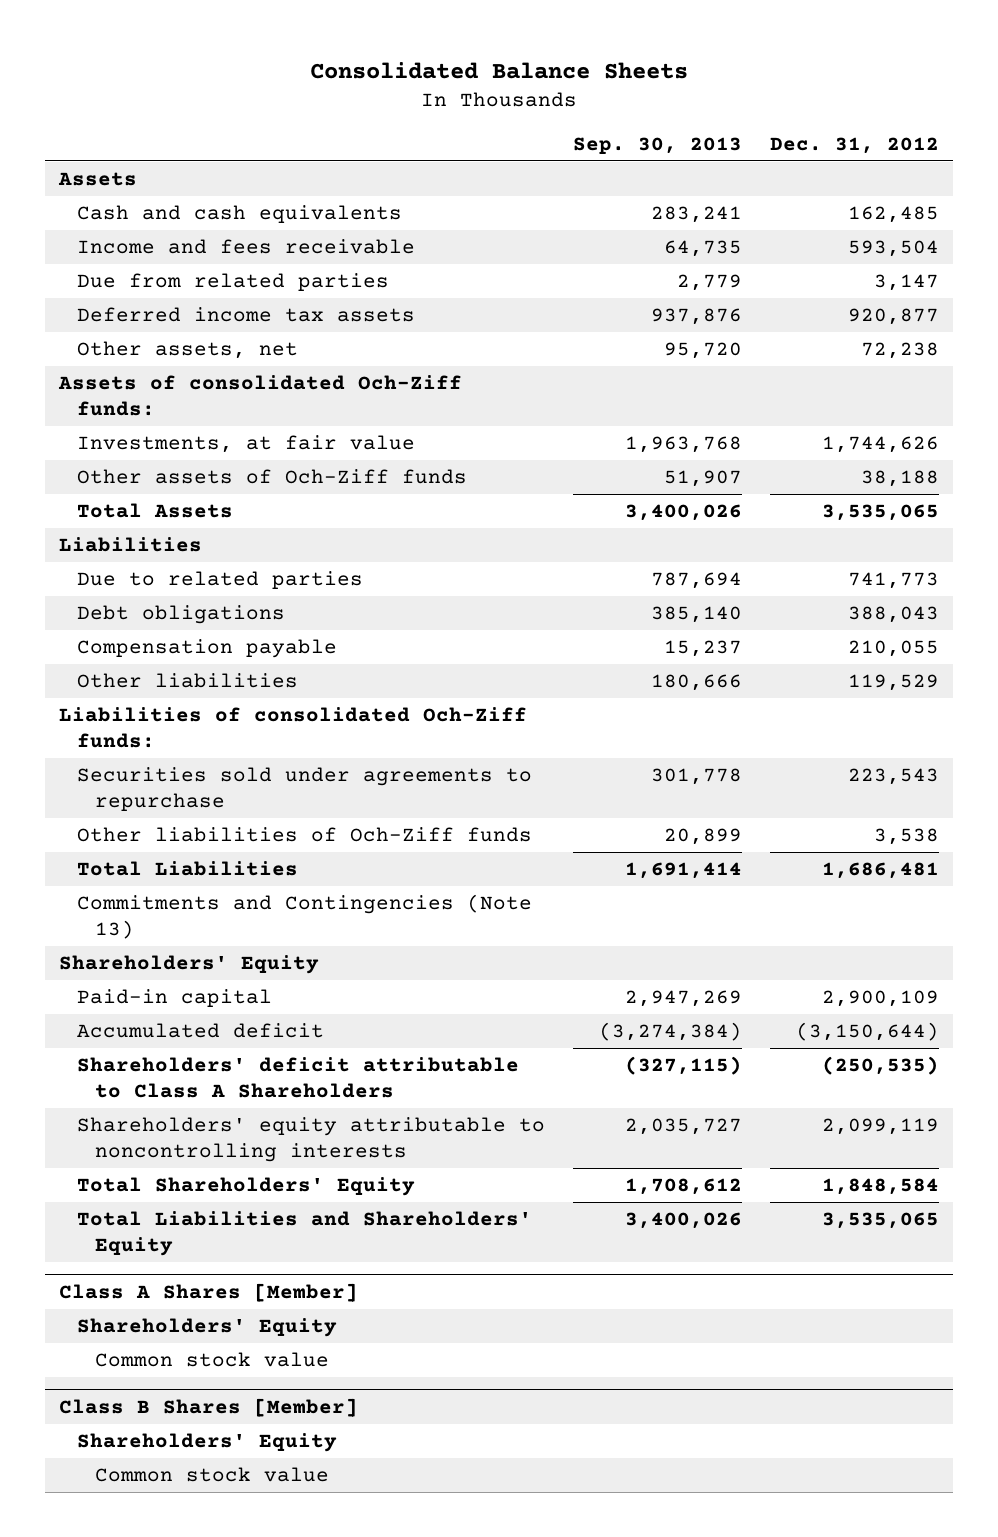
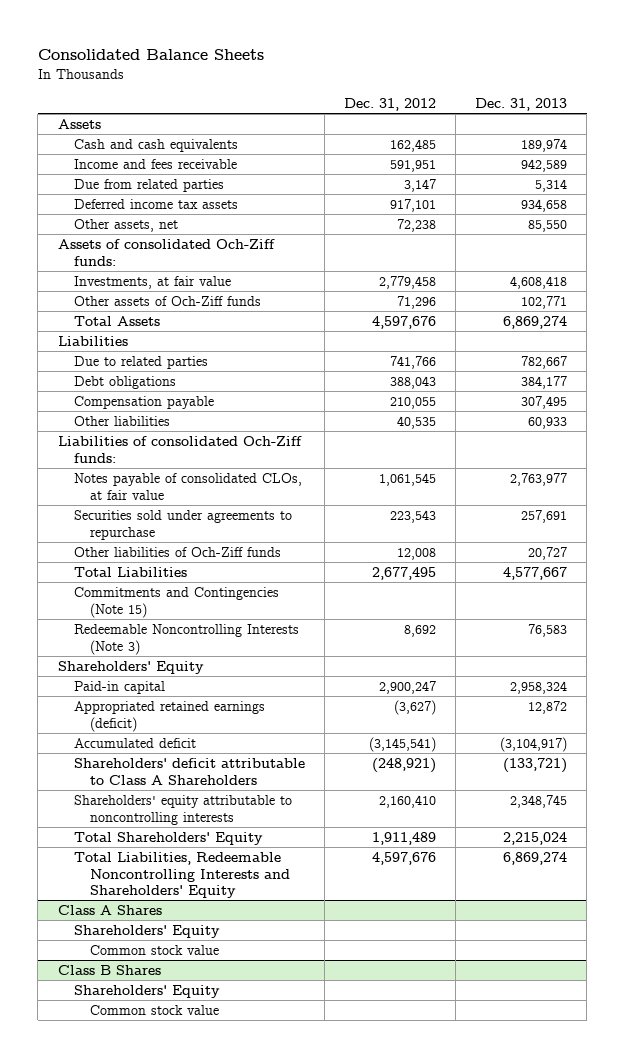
[572,136,742,154] Sep. 30, 2013 -> none
none -> [475,97,568,111] Dec. 31, 2013
[847,240,939,258] 593,504 -> [390,160,437,173] 591,951
[847,308,939,326] 920,877 -> [390,199,437,213] 917,101
[821,436,939,454] 1,744,626 -> [379,276,437,290] 2,779,458
[860,470,939,488] 38,188 -> [397,296,437,310] 71,296
[821,504,939,522] 3,535,065 -> [372,316,437,330] 4,597,676
[847,572,939,590] 741,773 -> [390,356,437,370] 741,766
[847,674,939,692] 119,529 -> [397,416,437,430] 40,535
none -> [73,473,302,500] Notes payable of consolidated CLOs, at fair value
[873,828,939,846] 3,538 -> [397,548,437,561] 12,008
[821,862,939,880] 1,686,481 -> [372,567,437,581] 2,677,495
[77,894,533,940] Commitments and Contingencies (Note 13) -> [73,587,279,618] Commitments and Contingencies (Note 15)
none -> [73,624,299,655] Redeemable Noncontrolling Interests (Note 3)
[821,990,939,1008] 2,900,109 -> [379,681,437,695] 2,900,247
none -> [73,701,265,732] Appropriated retained earnings (deficit)
[795,1022,939,1042] (3,150,644) -> [369,737,437,753] (3,145,541)
[821,1056,939,1076] (250,535) -> [372,758,437,774] (248,921)
[821,1118,939,1136] 2,099,119 -> [379,795,437,809] 2,160,410
[821,1178,939,1196] 1,848,584 -> [372,832,437,846] 1,911,489
[77,1211,533,1257] Total Liabilities and Shareholders' Equity -> [73,852,291,899] Total Liabilities, Redeemable Noncontrolling Interests and Shareholders' Equity
[821,1212,939,1230] 3,535,065 -> [372,852,437,866] 4,597,676
[59,1283,359,1303] Class A Shares [Member] -> [57,905,162,916] Class A Shares
[59,1398,359,1418] Class B Shares [Member] -> [57,965,161,976] Class B Shares

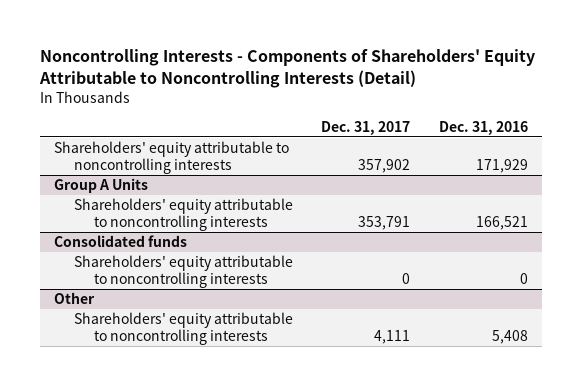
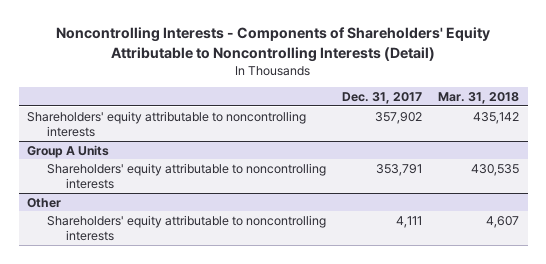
[438,120,528,135] Dec. 31, 2016 -> none
none -> [438,91,520,104] Mar. 31, 2018
[54,235,188,248] Consolidated funds -> none
[74,255,294,288] Shareholders' equity attributable to noncontrolling interests -> none

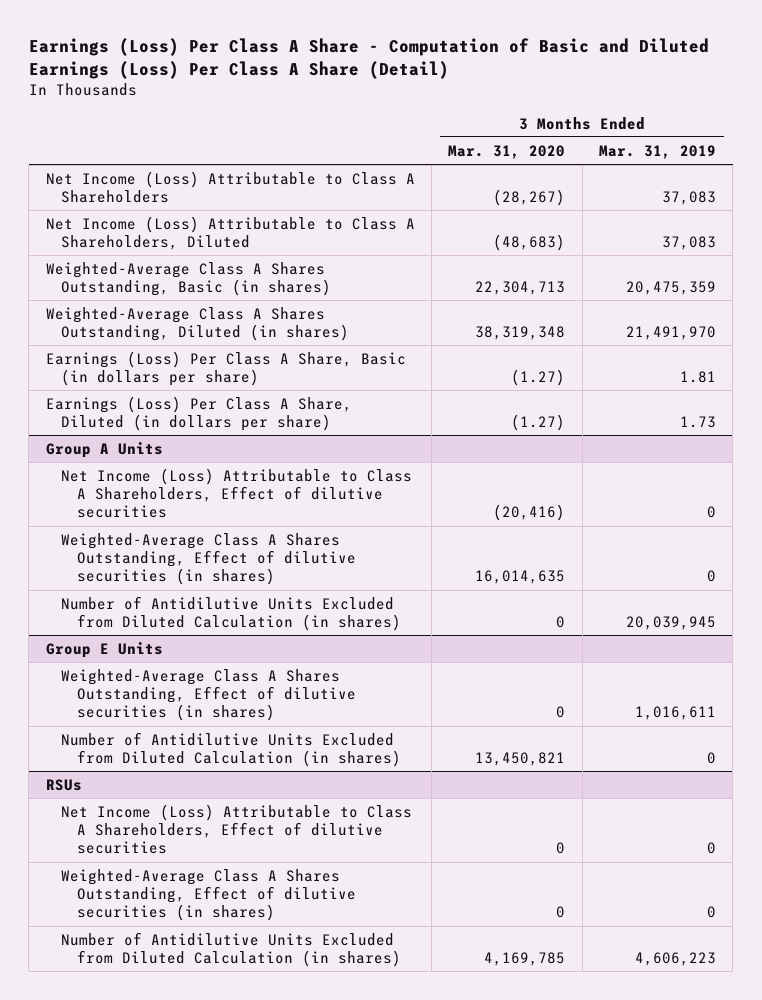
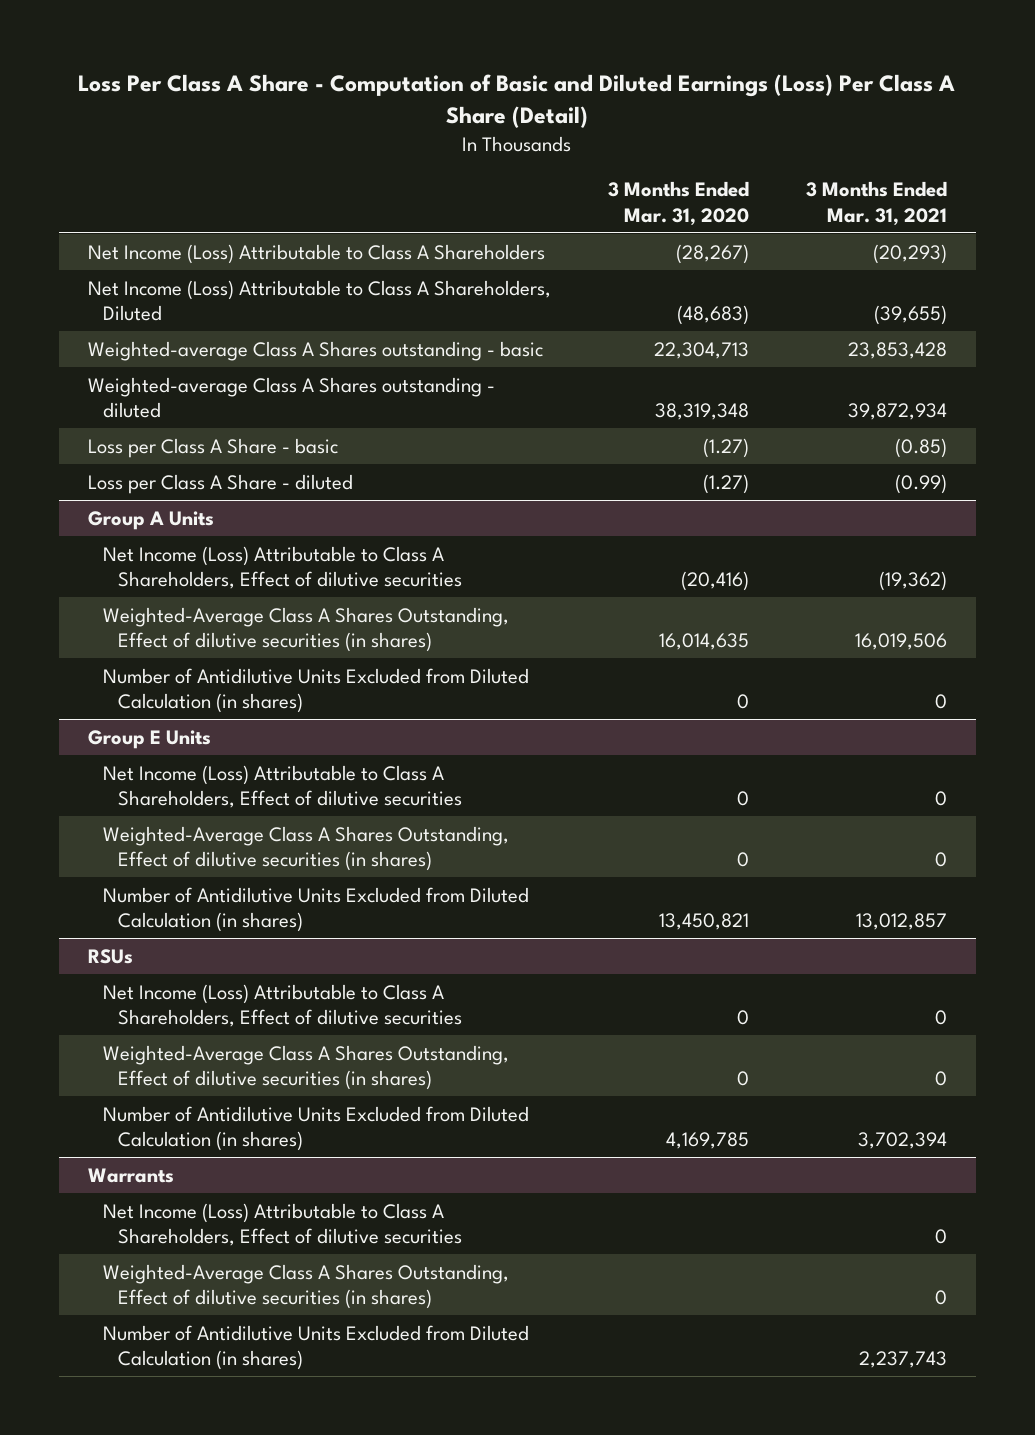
[28,37,709,79] Earnings (Loss) Per Class A Share - Computation of Basic and Diluted Earnings (Loss) Per Class A Share (Detail) -> [78,74,956,129] Loss Per Class A Share - Computation of Basic and Diluted Earnings (Loss) Per Class A Share (Detail)
[599,144,717,159] Mar. 31, 2019 -> none
none -> [805,181,947,226] 3 Months Ended Mar. 31, 2021
[45,261,332,297] Weighted-Average Class A Shares Outstanding, Basic (in shares) -> [87,340,543,361] Weighted-average Class A Shares outstanding - basic
[45,306,350,342] Weighted-Average Class A Shares Outstanding, Diluted (in shares) -> [87,376,495,419] Weighted-average Class A Shares outstanding - diluted
[45,350,406,387] Earnings (Loss) Per Class A Share, Basic (in dollars per share) -> [87,437,338,458] Loss per Class A Share - basic
[45,395,352,432] Earnings (Loss) Per Class A Share, Diluted (in dollars per share) -> [87,473,353,494] Loss per Class A Share - diluted
none -> [102,764,462,809] Net Income (Loss) Attributable to Class A Shareholders, Effect of dilutive securities
none -> [87,1167,174,1183] Warrants
none -> [102,1202,462,1247] Net Income (Loss) Attributable to Class A Shareholders, Effect of dilutive securities
none -> [102,1263,509,1310] Weighted-Average Class A Shares Outstanding, Effect of dilutive securities (in shares)
none -> [102,1324,529,1371] Number of Antidilutive Units Excluded from Diluted Calculation (in shares)

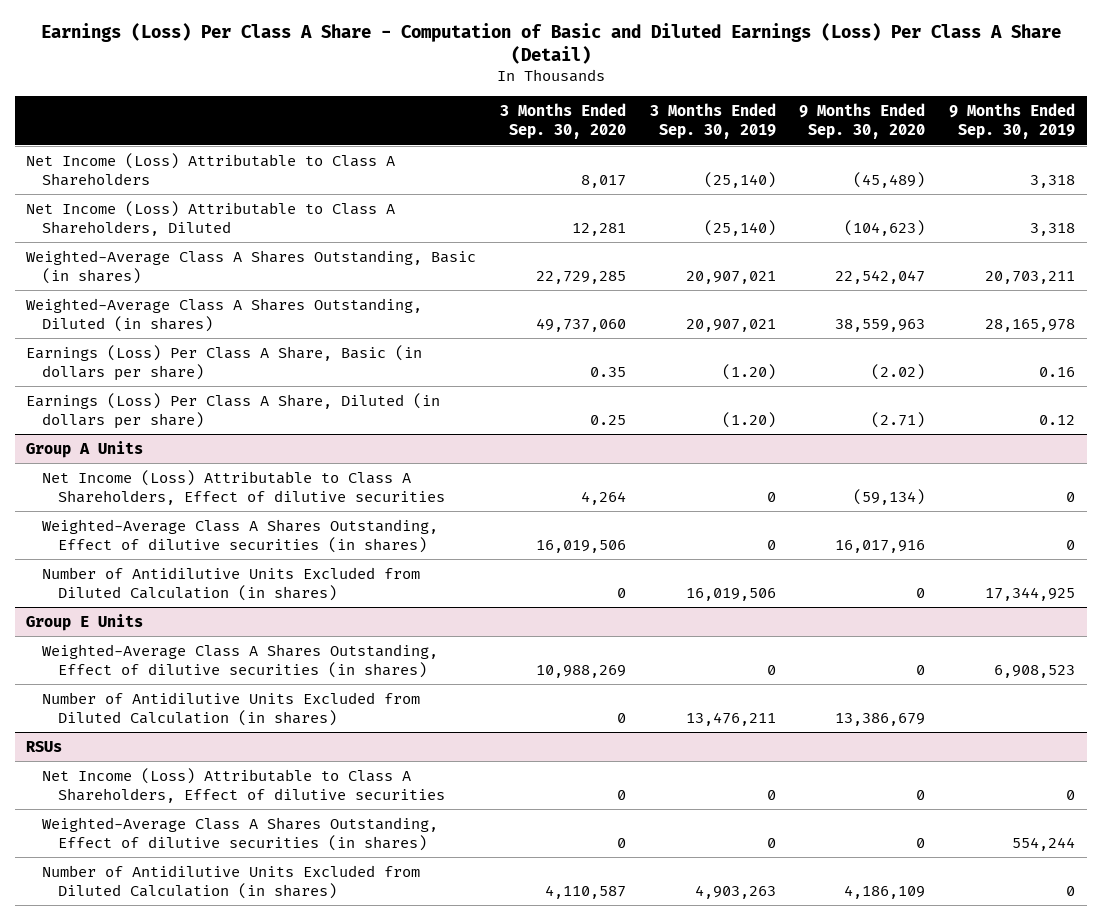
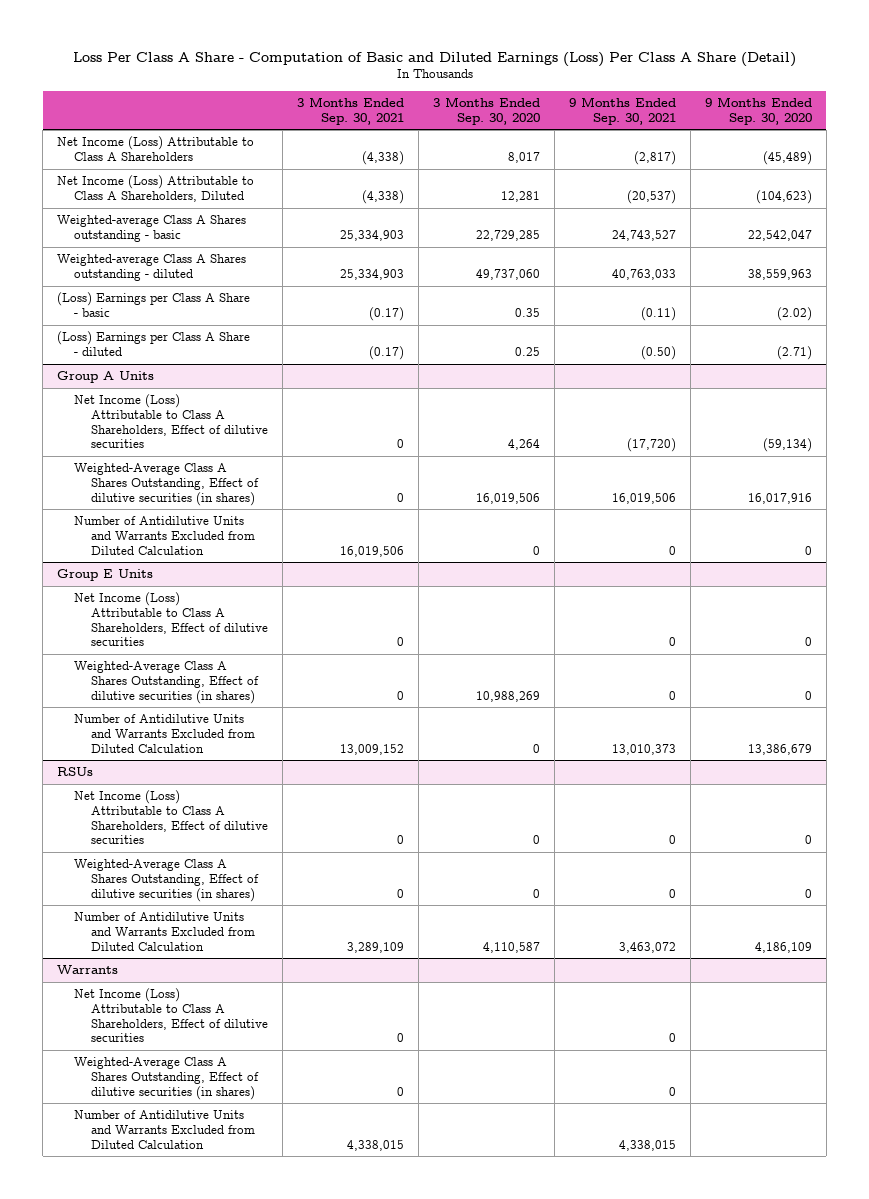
[40,22,1061,65] Earnings (Loss) Per Class A Share - Computation of Basic and Diluted Earnings (Loss) Per Class A Share (Detail) -> [72,51,796,67] Loss Per Class A Share - Computation of Basic and Diluted Earnings (Loss) Per Class A Share (Detail)
[649,103,776,140] 3 Months Ended Sep. 30, 2019 -> none
[949,103,1076,140] 9 Months Ended Sep. 30, 2019 -> none
none -> [296,97,404,125] 3 Months Ended Sep. 30, 2021
none -> [568,97,676,125] 9 Months Ended Sep. 30, 2021
[26,249,477,285] Weighted-Average Class A Shares Outstanding, Basic (in shares) -> [57,215,247,242] Weighted-average Class A Shares outstanding - basic
[26,297,423,333] Weighted-Average Class A Shares Outstanding, Diluted (in shares) -> [57,254,247,281] Weighted-average Class A Shares outstanding - diluted
[26,344,423,382] Earnings (Loss) Per Class A Share, Basic (in dollars per share) -> [57,292,251,317] (Loss) Earnings per Class A Share - basic
[26,392,441,430] Earnings (Loss) Per Class A Share, Diluted (in dollars per share) -> [57,331,251,356] (Loss) Earnings per Class A Share - diluted
[42,566,421,602] Number of Antidilutive Units Excluded from Diluted Calculation (in shares) -> [74,516,255,555] Number of Antidilutive Units and Warrants Excluded from Diluted Calculation
none -> [74,592,268,647] Net Income (Loss) Attributable to Class A Shareholders, Effect of dilutive securities
[42,691,421,727] Number of Antidilutive Units Excluded from Diluted Calculation (in shares) -> [74,714,255,753] Number of Antidilutive Units and Warrants Excluded from Diluted Calculation
[42,864,421,900] Number of Antidilutive Units Excluded from Diluted Calculation (in shares) -> [74,912,255,951] Number of Antidilutive Units and Warrants Excluded from Diluted Calculation
none -> [57,965,119,975] Warrants
none -> [74,988,268,1043] Net Income (Loss) Attributable to Class A Shareholders, Effect of dilutive securities
none -> [74,1057,259,1100] Weighted-Average Class A Shares Outstanding, Effect of dilutive securities (in shares)
none -> [74,1110,255,1149] Number of Antidilutive Units and Warrants Excluded from Diluted Calculation

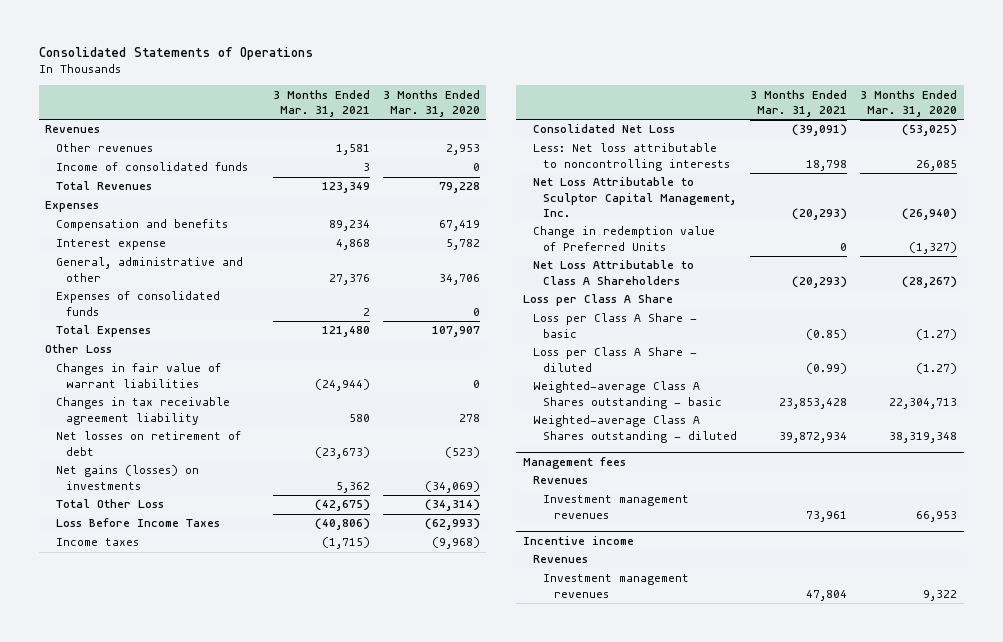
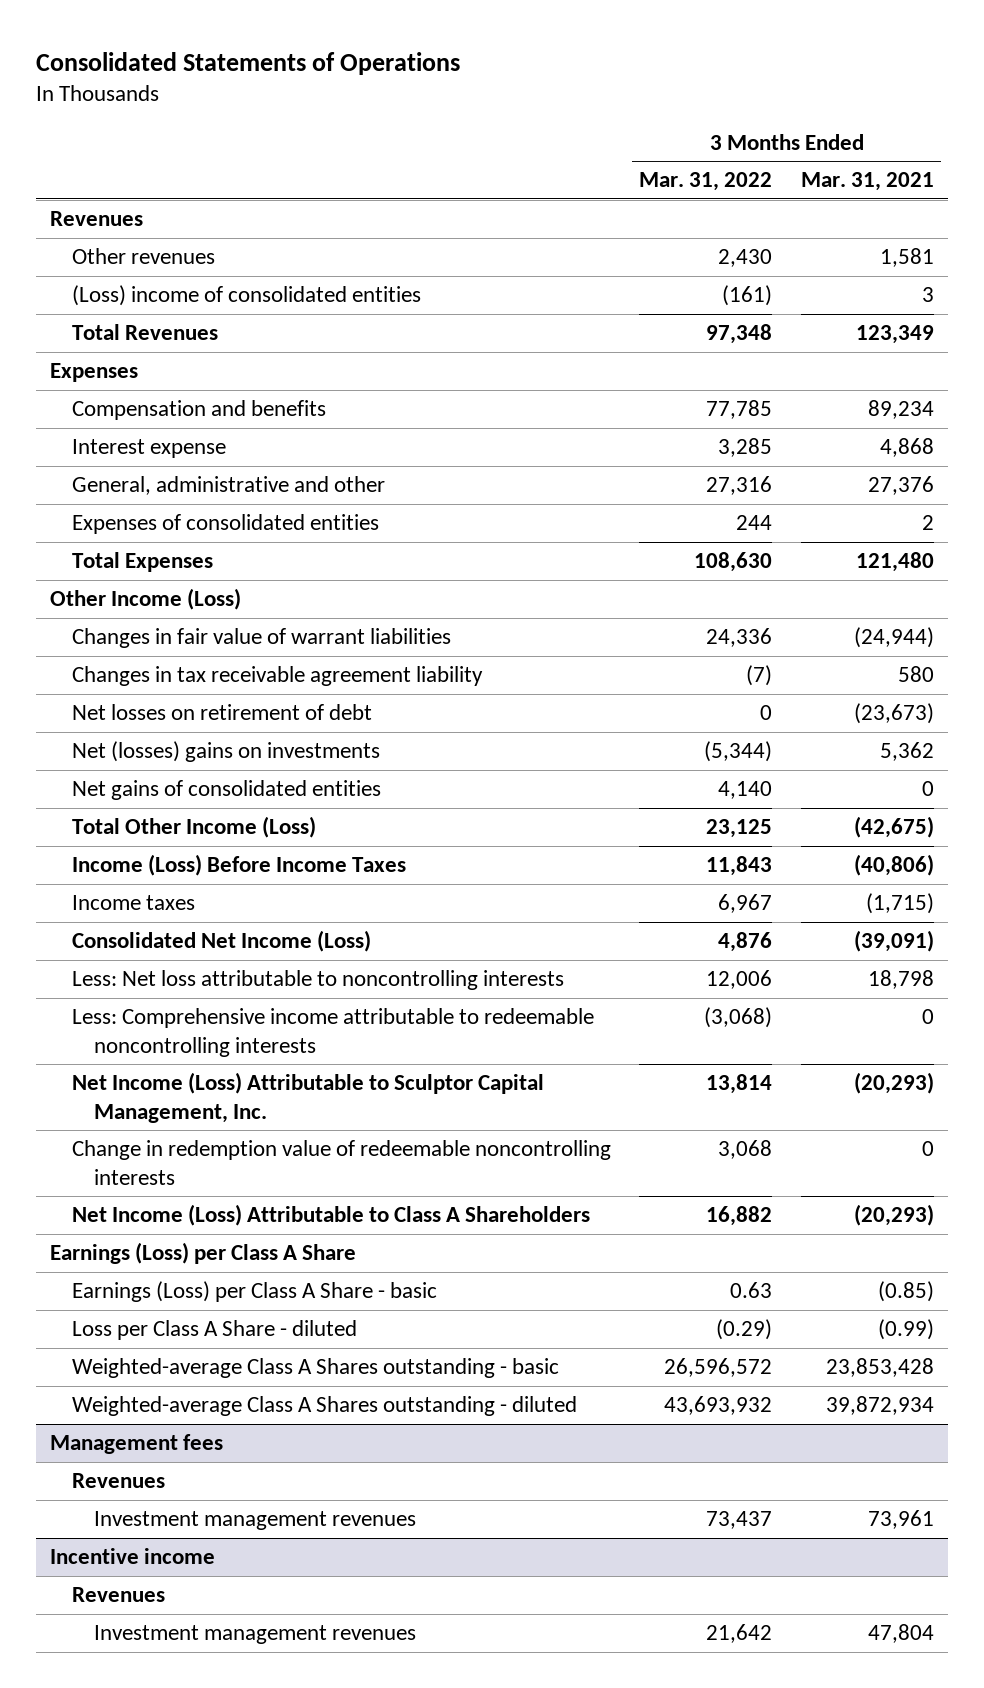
[382,89,480,117] 3 Months Ended Mar. 31, 2020 -> none
none -> [639,172,773,192] Mar. 31, 2022
[55,162,248,172] Income of consolidated funds -> [71,285,421,307] (Loss) income of consolidated entities
[55,291,220,316] Expenses of consolidated funds -> [71,514,379,535] Expenses of consolidated entities
[45,344,113,354] Other Loss -> [50,588,242,611] Other Income (Loss)
[55,465,199,490] Net gains (losses) on investments -> [71,741,380,763] Net (losses) gains on investments
none -> [71,780,381,801] Net gains of consolidated entities
[55,499,164,509] Total Other Loss -> [71,816,316,839] Total Other Income (Loss)
[55,518,220,528] Loss Before Income Taxes -> [71,854,406,877] Income (Loss) Before Income Taxes
[533,124,676,134] Consolidated Net Loss -> [71,930,371,953] Consolidated Net Income (Loss)
none -> [71,1008,594,1057] Less: Comprehensive income attributable to redeemable noncontrolling interests
[533,177,737,217] Net Loss Attributable to Sculptor Capital Management, Inc. -> [71,1072,544,1123] Net Income (Loss) Attributable to Sculptor Capital Management, Inc.
[533,226,716,251] Change in redemption value of Preferred Units -> [71,1140,611,1185] Change in redemption value of redeemable noncontrolling interests
[533,260,695,285] Net Loss Attributable to Class A Shareholders -> [71,1204,590,1227] Net Income (Loss) Attributable to Class A Shareholders
[522,294,673,307] Loss per Class A Share -> [50,1242,357,1265] Earnings (Loss) per Class A Share
[533,313,698,338] Loss per Class A Share - basic -> [71,1281,437,1303] Earnings (Loss) per Class A Share - basic

